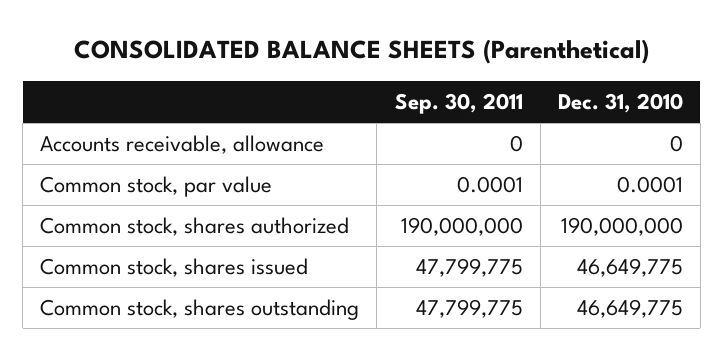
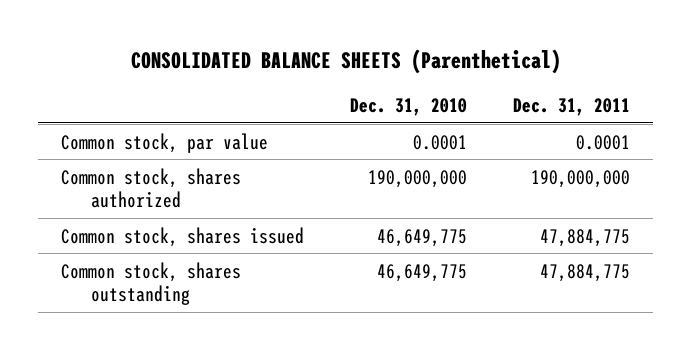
[394,92,523,114] Sep. 30, 2011 -> none
none -> [513,97,631,116] Dec. 31, 2011
[40,135,325,155] Accounts receivable, allowance -> none

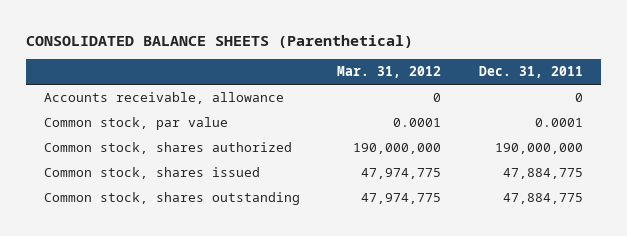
[350,97,468,116] Dec. 31, 2010 -> none
none -> [337,66,442,79] Mar. 31, 2012
none -> [44,92,285,105] Accounts receivable, allowance

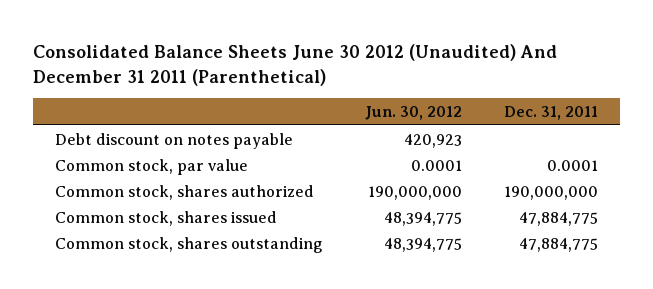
[25,34,413,48] CONSOLIDATED BALANCE SHEETS (Parenthetical) -> [33,44,558,86] Consolidated Balance Sheets June 30 2012 (Unaudited) And December 31 2011 (Parenthetical)
[337,66,442,79] Mar. 31, 2012 -> none
none -> [365,106,463,121] Jun. 30, 2012
[44,92,285,105] Accounts receivable, allowance -> none
none -> [54,132,293,149] Debt discount on notes payable

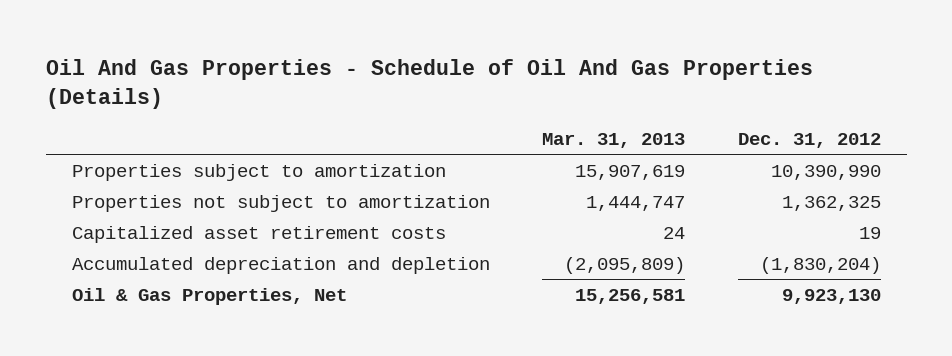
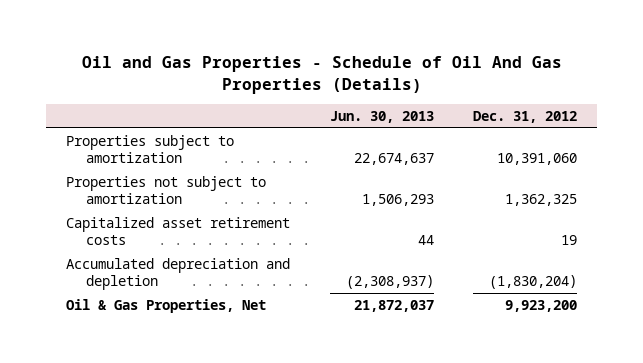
[45,58,813,109] Oil And Gas Properties - Schedule of Oil And Gas Properties (Details) -> [81,55,562,94] Oil and Gas Properties - Schedule of Oil And Gas Properties (Details)
[542,132,686,148] Mar. 31, 2013 -> none
none -> [329,110,434,123] Jun. 30, 2013
[770,164,881,180] 10,390,990 -> [497,153,578,166] 10,391,060
[781,288,881,304] 9,923,130 -> [505,300,578,313] 9,923,200

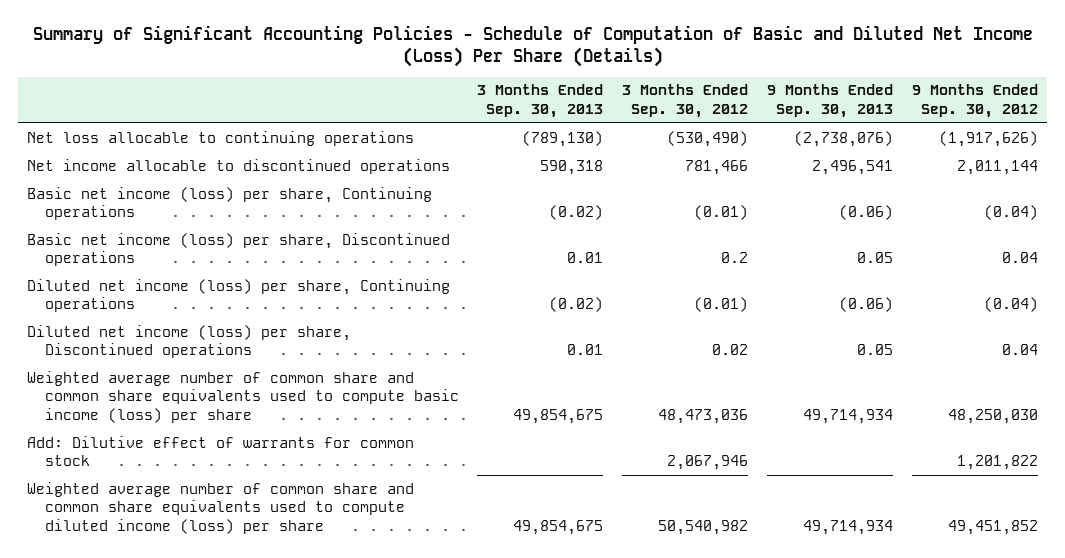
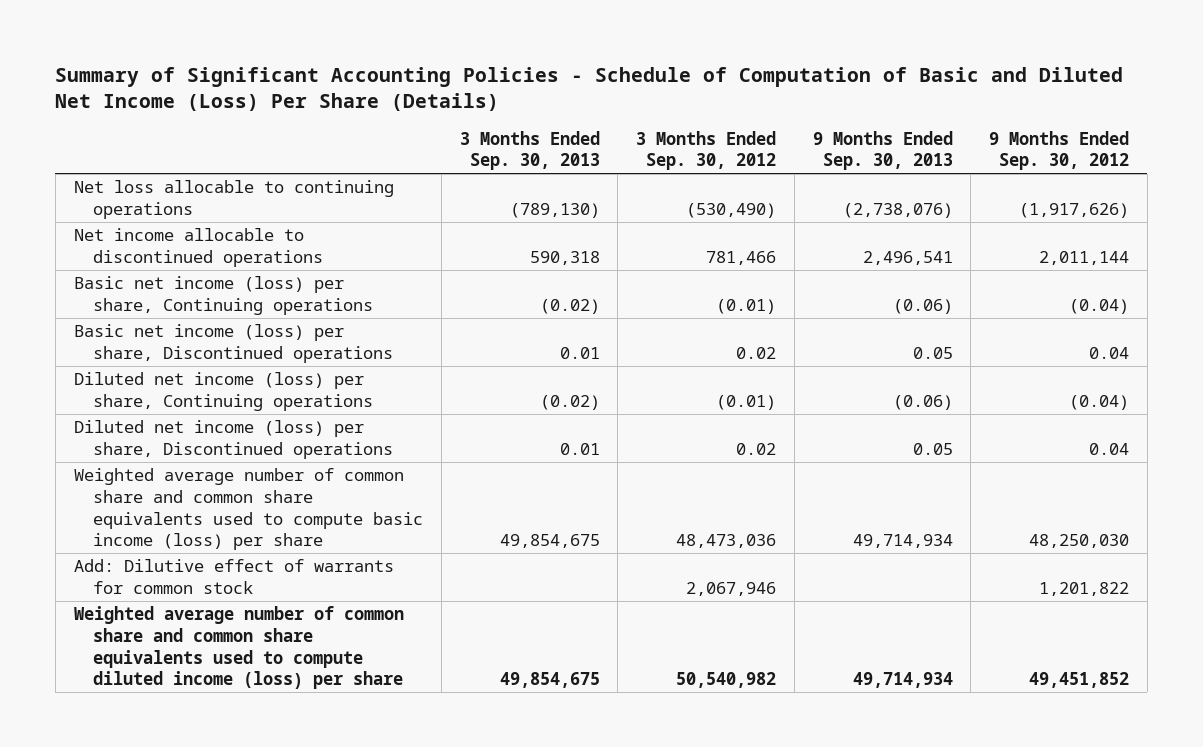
[721,252,749,264] 0.2 -> [736,346,777,359] 0.02

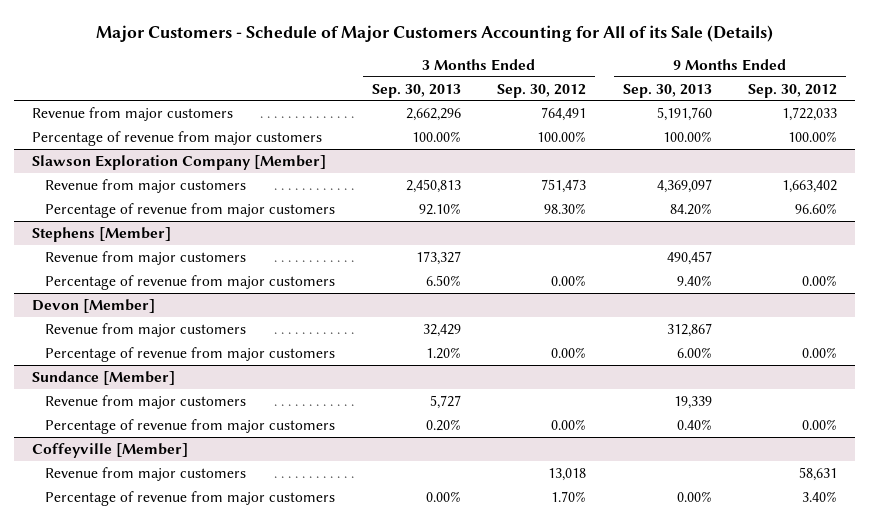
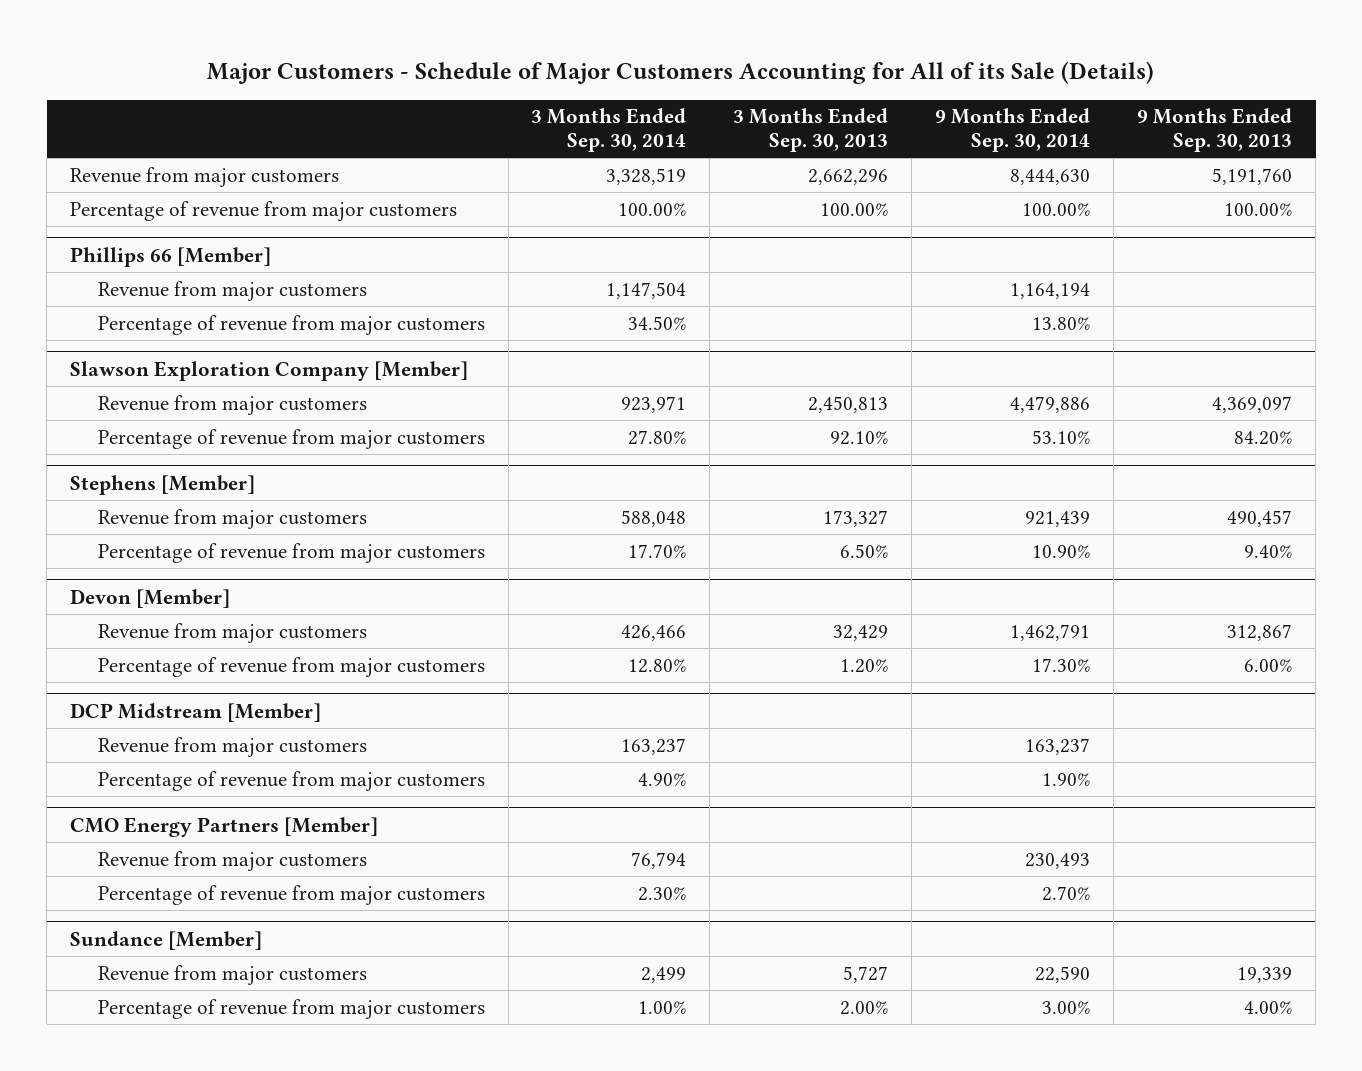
[497,83,587,98] Sep. 30, 2012 -> none
[748,83,838,98] Sep. 30, 2012 -> none
none -> [531,108,687,153] 3 Months Ended Sep. 30, 2014
none -> [935,108,1091,153] 9 Months Ended Sep. 30, 2014
none -> [70,246,272,267] Phillips 66 [Member]
none -> [97,280,367,301] Revenue from major customers
none -> [97,314,485,335] Percentage of revenue from major customers
none -> [70,702,322,722] DCP Midstream [Member]
none -> [97,736,367,757] Revenue from major customers
none -> [97,770,485,791] Percentage of revenue from major customers
none -> [70,816,379,837] CMO Energy Partners [Member]
none -> [97,850,367,871] Revenue from major customers
none -> [97,884,485,905] Percentage of revenue from major customers
[32,442,189,458] Coffeyville [Member] -> none
[45,466,247,481] Revenue from major customers -> none
[45,490,336,506] Percentage of revenue from major customers -> none
[425,418,461,431] 0.20% -> [840,1000,889,1015] 2.00%
[676,418,712,430] 0.40% -> [1244,1000,1293,1014] 4.00%

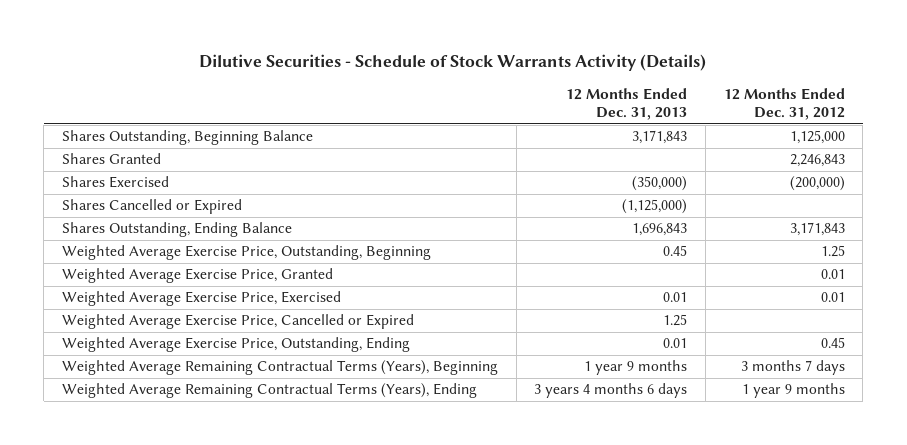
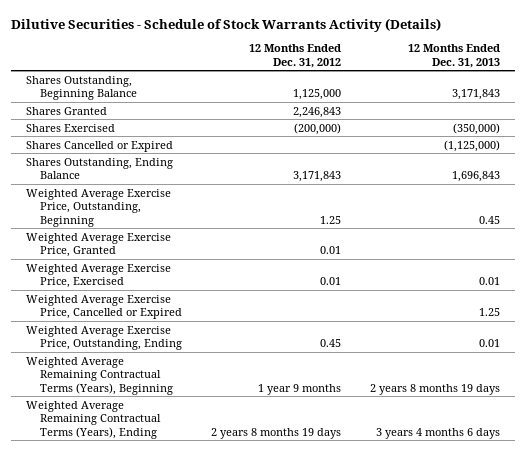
[584,360,688,376] 1 year 9 months -> [370,383,501,395] 2 years 8 months 19 days
[740,360,845,376] 3 months 7 days -> [258,383,342,395] 1 year 9 months
[741,383,845,399] 1 year 9 months -> [211,427,342,439] 2 years 8 months 19 days

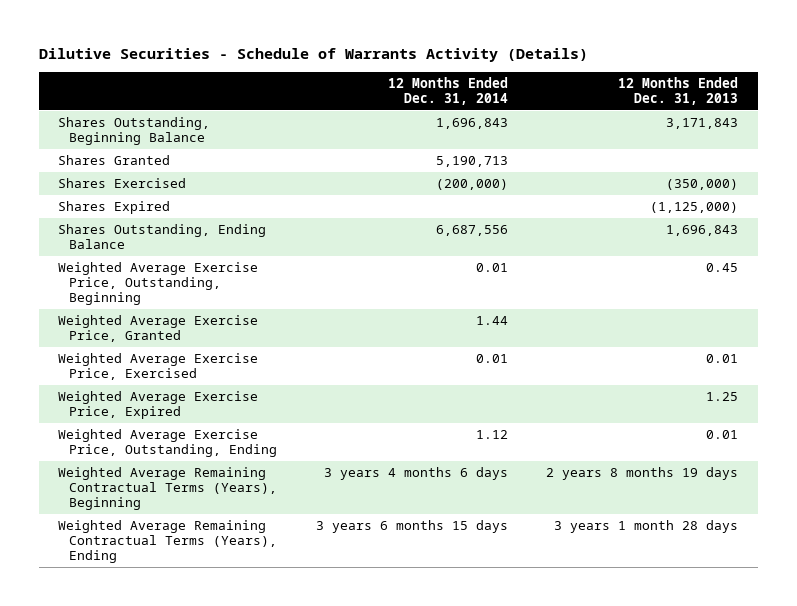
[11,17,442,32] Dilutive Securities - Schedule of Stock Warrants Activity (Details) -> [38,47,588,62] Dilutive Securities - Schedule of Warrants Activity (Details)
[249,44,342,68] 12 Months Ended Dec. 31, 2012 -> none
none -> [387,76,508,105] 12 Months Ended Dec. 31, 2014
[25,140,173,152] Shares Cancelled or Expired -> [58,200,171,214] Shares Expired
[25,294,182,320] Weighted Average Exercise Price, Cancelled or Expired -> [58,390,259,420] Weighted Average Exercise Price, Expired
[376,427,501,439] 3 years 4 months 6 days -> [554,519,739,533] 3 years 1 month 28 days

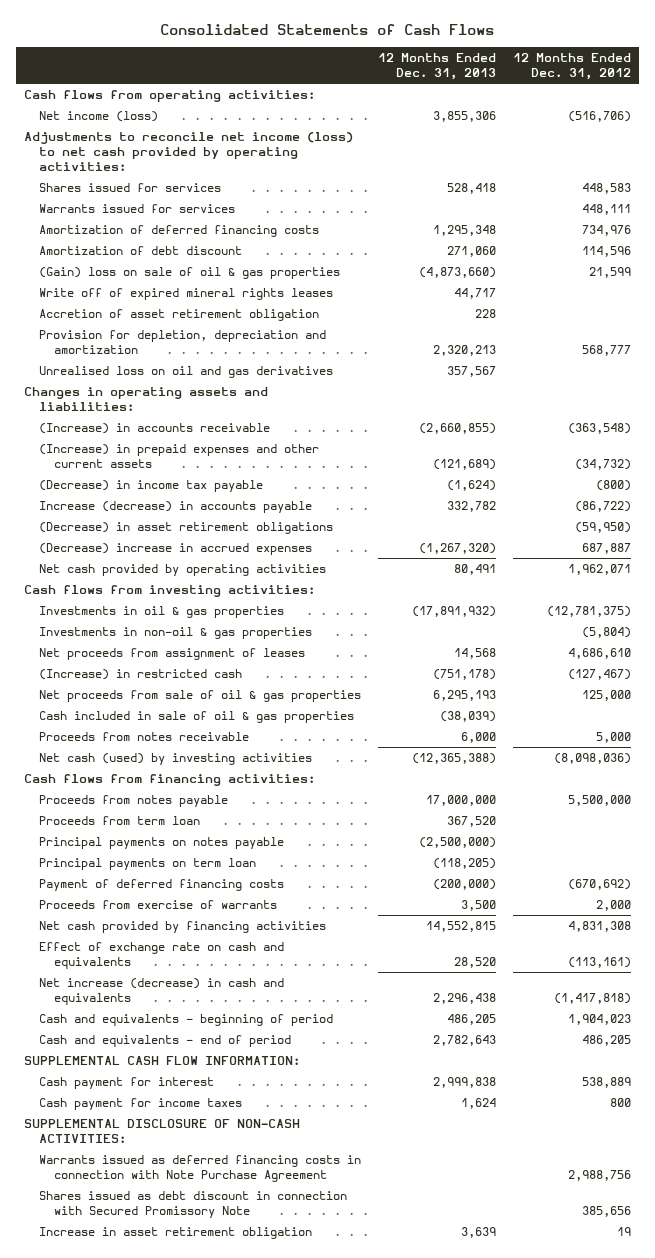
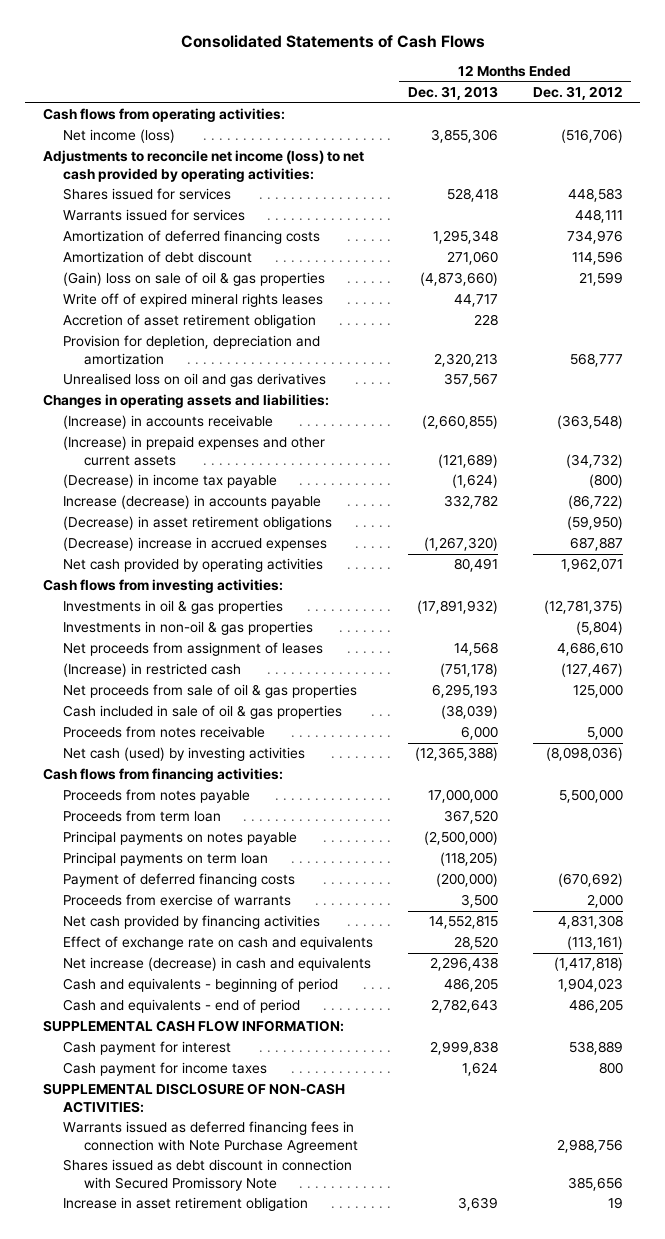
[39,1155,362,1183] Warrants issued as deferred financing costs in connection with Note Purchase Agreement -> [63,1121,359,1153] Warrants issued as deferred financing fees in connection with Note Purchase Agreement

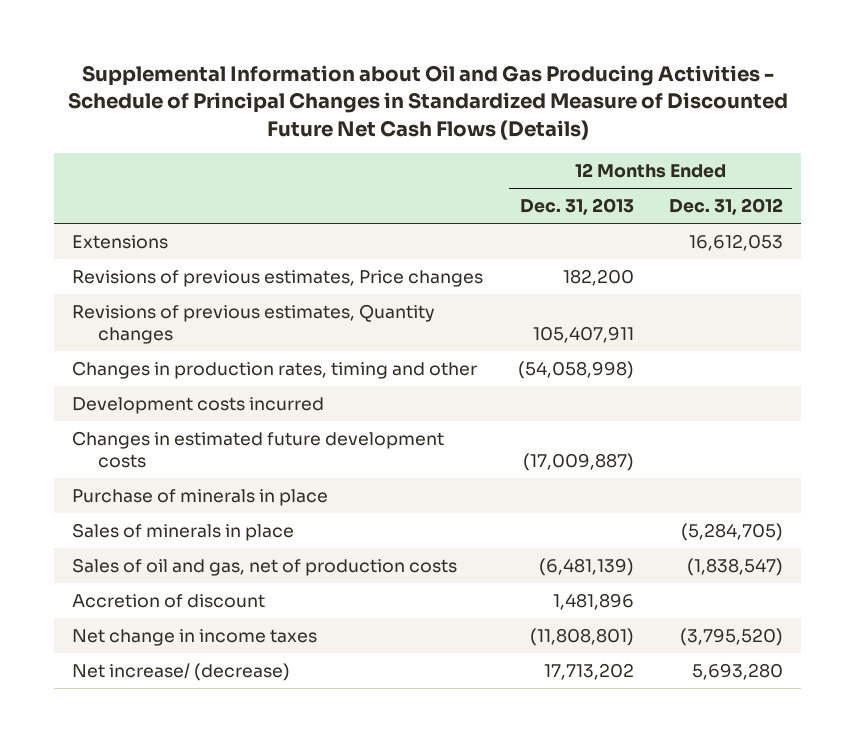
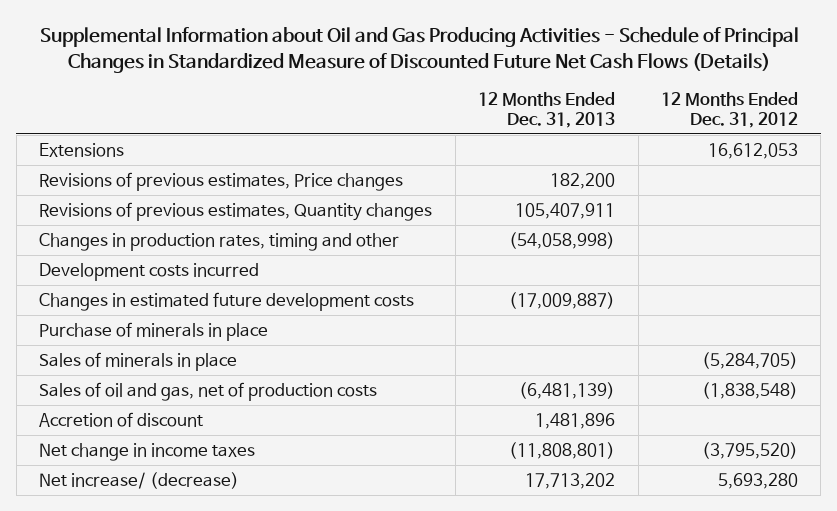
[687,557,784,576] (1,838,547) -> [701,381,798,399] (1,838,548)

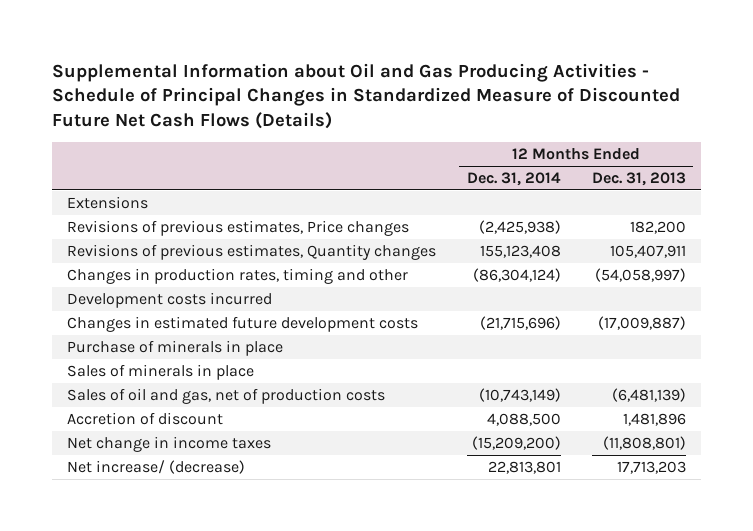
[660,92,798,128] 12 Months Ended Dec. 31, 2012 -> none
none -> [466,171,561,186] Dec. 31, 2014
[509,231,616,249] (54,058,998) -> [594,267,686,282] (54,058,997)
[525,472,616,489] 17,713,202 -> [616,460,686,474] 17,713,203

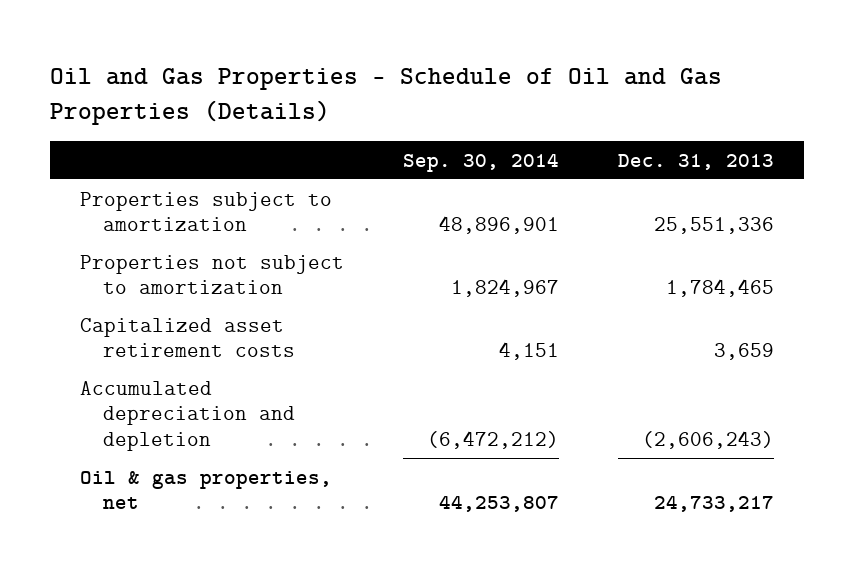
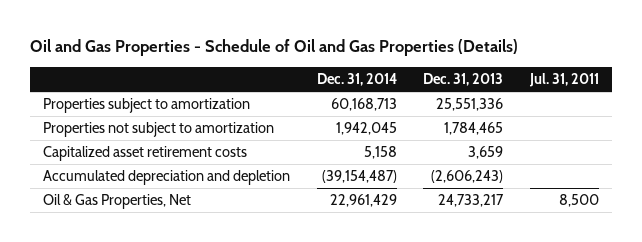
[402,152,559,172] Sep. 30, 2014 -> none
none -> [316,72,397,86] Dec. 31, 2014
none -> [528,72,599,87] Jul. 31, 2011
[79,470,332,510] Oil & gas properties, net -> [43,194,192,210] Oil & Gas Properties, Net

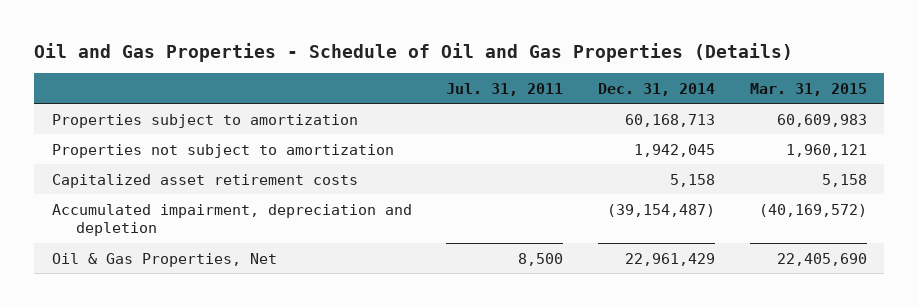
[423,72,504,86] Dec. 31, 2013 -> none
none -> [749,82,867,96] Mar. 31, 2015
[43,170,291,186] Accumulated depreciation and depletion -> [51,203,412,236] Accumulated impairment, depreciation and depletion

